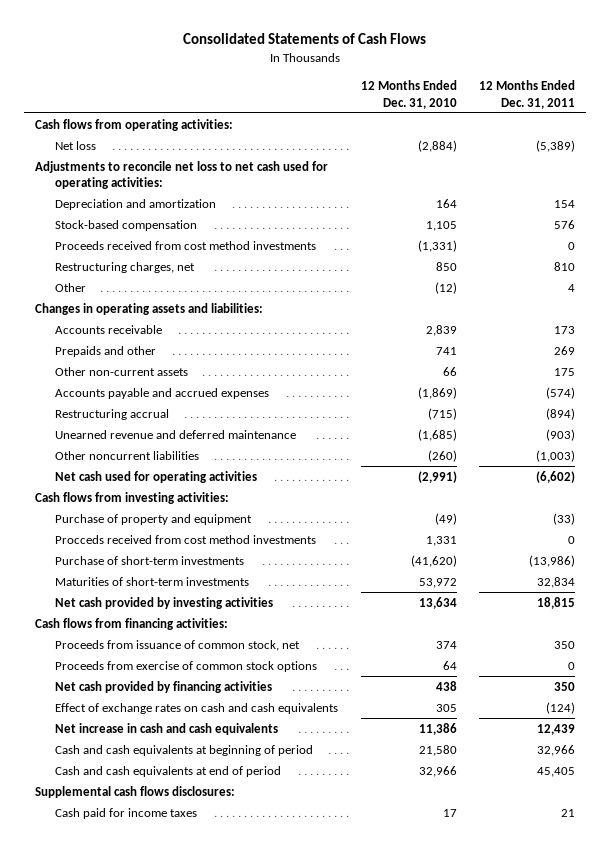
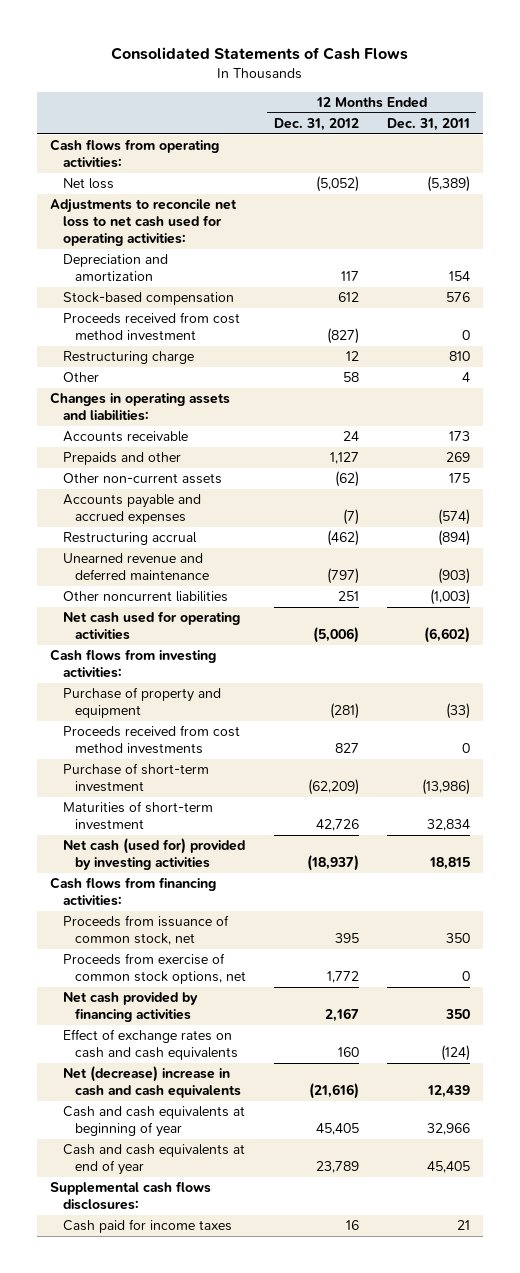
[360,80,457,109] 12 Months Ended Dec. 31, 2010 -> none
none -> [273,117,359,131] Dec. 31, 2012
none -> [62,312,240,342] Proceeds received from cost method investment
[55,261,196,273] Restructuring charges, net -> [62,351,194,365] Restructuring charge
[55,534,317,544] Procceds received from cost method investments -> none
[55,240,317,250] Proceeds received from cost method investments -> [62,725,240,755] Proceeds received from cost method investments
[55,555,245,565] Purchase of short-term investments -> [62,763,209,793] Purchase of short-term investment
[55,576,250,586] Maturities of short-term investments -> [62,801,213,831] Maturities of short-term investment
[55,596,274,609] Net cash provided by investing activities -> [62,838,245,871] Net cash (used for) provided by investing activities
[55,660,318,672] Proceeds from exercise of common stock options -> [62,953,247,985] Proceeds from exercise of common stock options, net
[55,722,279,735] Net increase in cash and cash equivalents -> [62,1066,242,1099] Net (decrease) increase in cash and cash equivalents
[55,744,314,756] Cash and cash equivalents at beginning of period -> [62,1106,245,1138] Cash and cash equivalents at beginning of year
[55,765,282,777] Cash and cash equivalents at end of period -> [62,1144,245,1176] Cash and cash equivalents at end of year

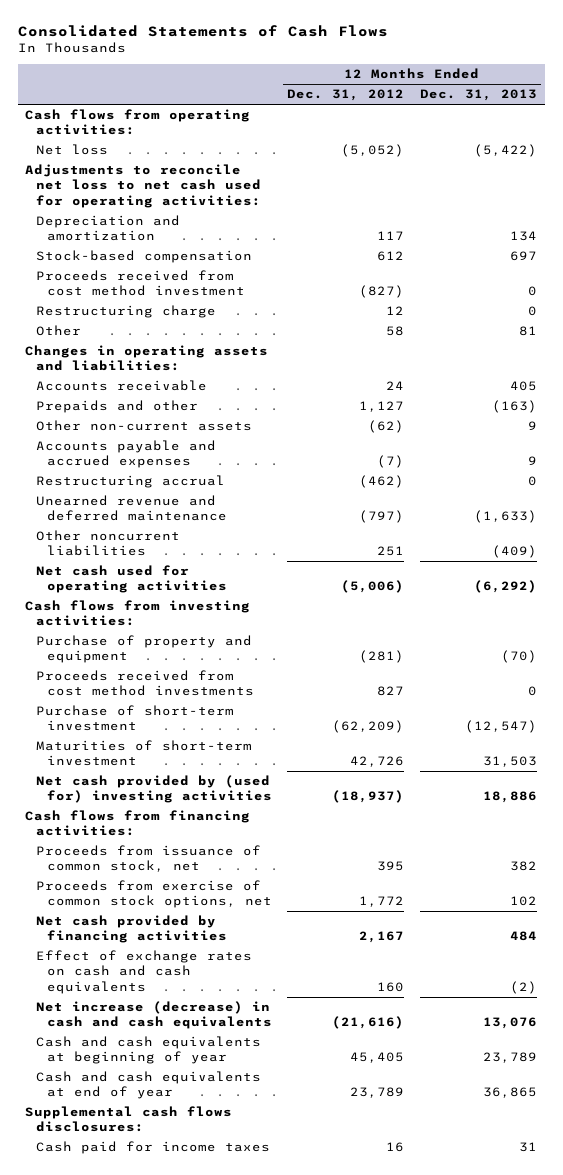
[386,117,470,131] Dec. 31, 2011 -> none
none -> [420,89,538,102] Dec. 31, 2013
[62,838,245,871] Net cash (used for) provided by investing activities -> [36,775,272,804] Net cash provided by (used for) investing activities
[62,1066,242,1099] Net (decrease) increase in cash and cash equivalents -> [36,1001,272,1030] Net increase (decrease) in cash and cash equivalents

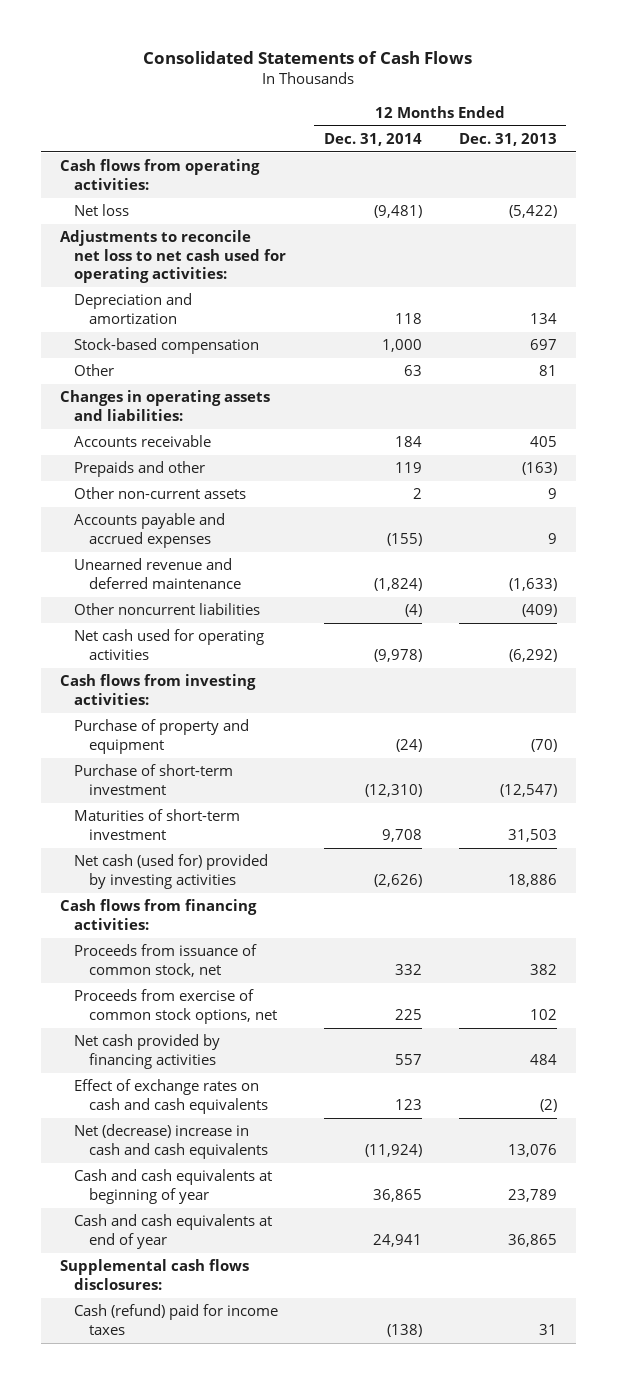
[287,89,405,102] Dec. 31, 2012 -> none
none -> [323,133,422,147] Dec. 31, 2014
[36,270,245,297] Proceeds received from cost method investment -> none
[36,305,217,319] Restructuring charge -> none
[36,475,226,489] Restructuring accrual -> none
[36,670,254,697] Proceeds received from cost method investments -> none
[36,775,272,804] Net cash provided by (used for) investing activities -> [74,854,269,889] Net cash (used for) provided by investing activities
[36,1001,272,1030] Net increase (decrease) in cash and cash equivalents -> [74,1124,268,1159] Net (decrease) increase in cash and cash equivalents
[36,1141,271,1155] Cash paid for income taxes -> [74,1304,279,1335] Cash (refund) paid for income taxes

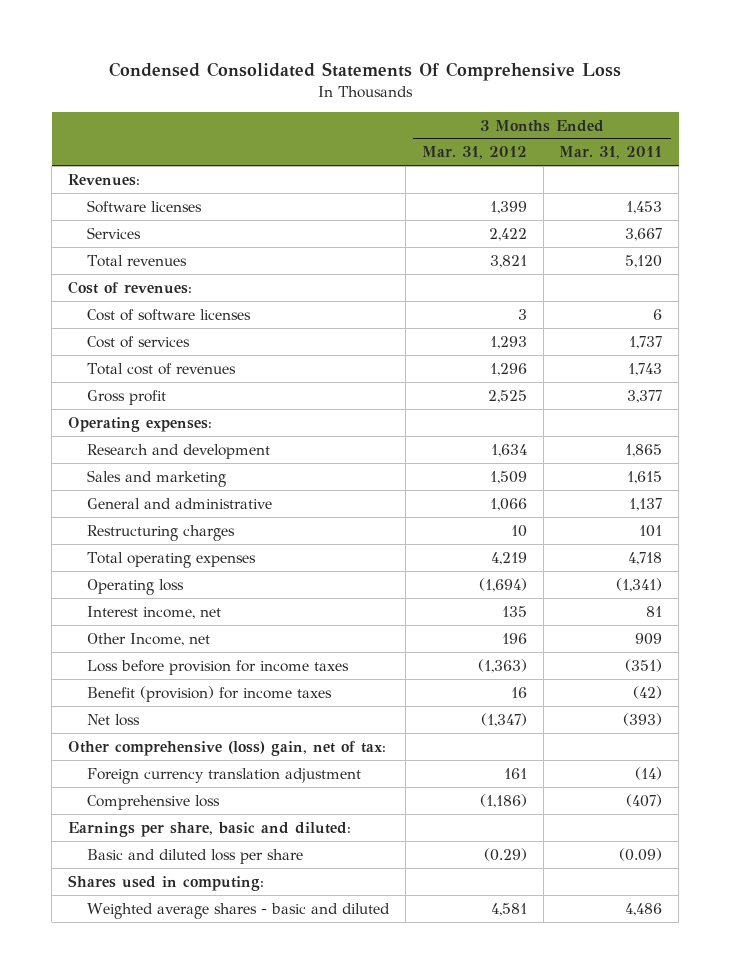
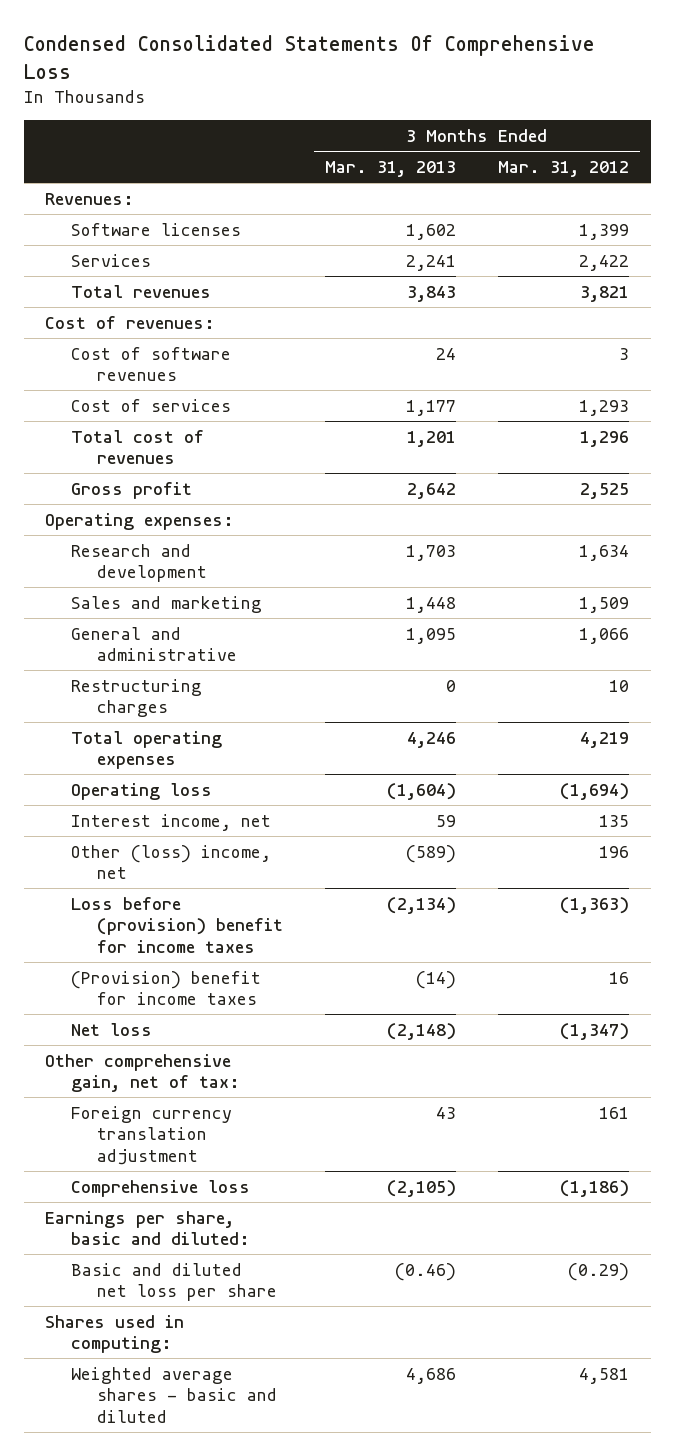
[559,146,663,160] Mar. 31, 2011 -> none
none -> [325,160,457,177] Mar. 31, 2013
[86,308,251,321] Cost of software licenses -> [70,346,231,382] Cost of software revenues
[86,632,210,646] Other Income, net -> [70,844,271,880] Other (loss) income, net
[86,659,349,675] Loss before provision for income taxes -> [70,896,283,953] Loss before (provision) benefit for income taxes
[86,685,332,702] Benefit (provision) for income taxes -> [70,970,261,1006] (Provision) benefit for income taxes
[68,740,387,756] Other comprehensive (loss) gain, net of tax: -> [44,1053,240,1093] Other comprehensive gain, net of tax:
[86,848,303,864] Basic and diluted loss per share -> [70,1262,277,1302] Basic and diluted net loss per share

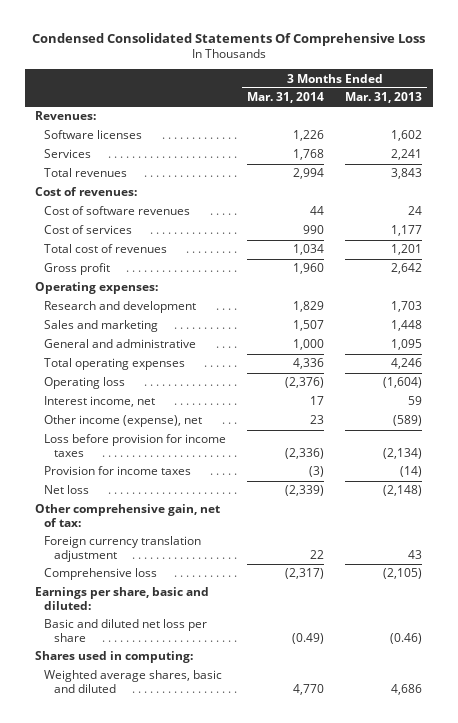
[498,160,630,177] Mar. 31, 2012 -> none
none -> [247,92,325,104] Mar. 31, 2014
[70,678,202,718] Restructuring charges -> none
[70,844,271,880] Other (loss) income, net -> [44,415,203,428] Other income (expense), net
[70,896,283,953] Loss before (provision) benefit for income taxes -> [44,434,227,457] Loss before provision for income taxes
[70,970,261,1006] (Provision) benefit for income taxes -> [44,466,192,476] Provision for income taxes
[70,1366,277,1423] Weighted average shares - basic and diluted -> [44,670,223,693] Weighted average shares, basic and diluted

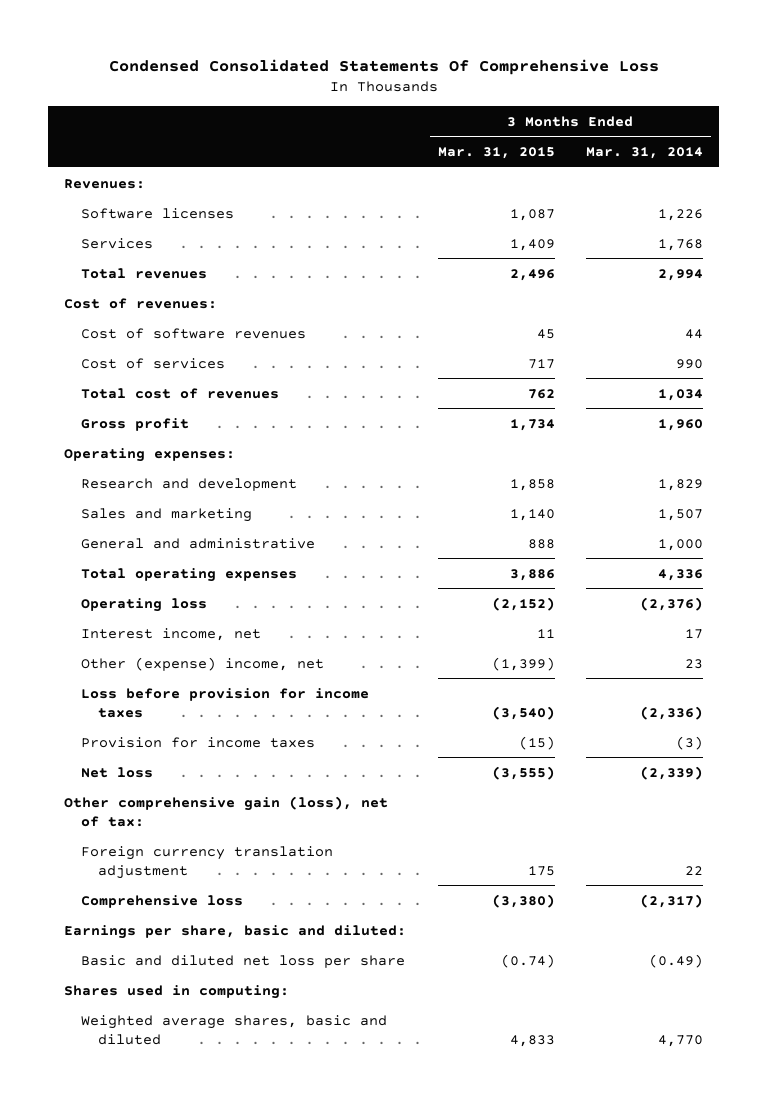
[345,92,423,104] Mar. 31, 2013 -> none
none -> [437,147,555,160] Mar. 31, 2015
[44,415,203,428] Other income (expense), net -> [81,656,325,671] Other (expense) income, net
[35,504,221,527] Other comprehensive gain, net of tax: -> [63,795,388,827] Other comprehensive gain (loss), net of tax:

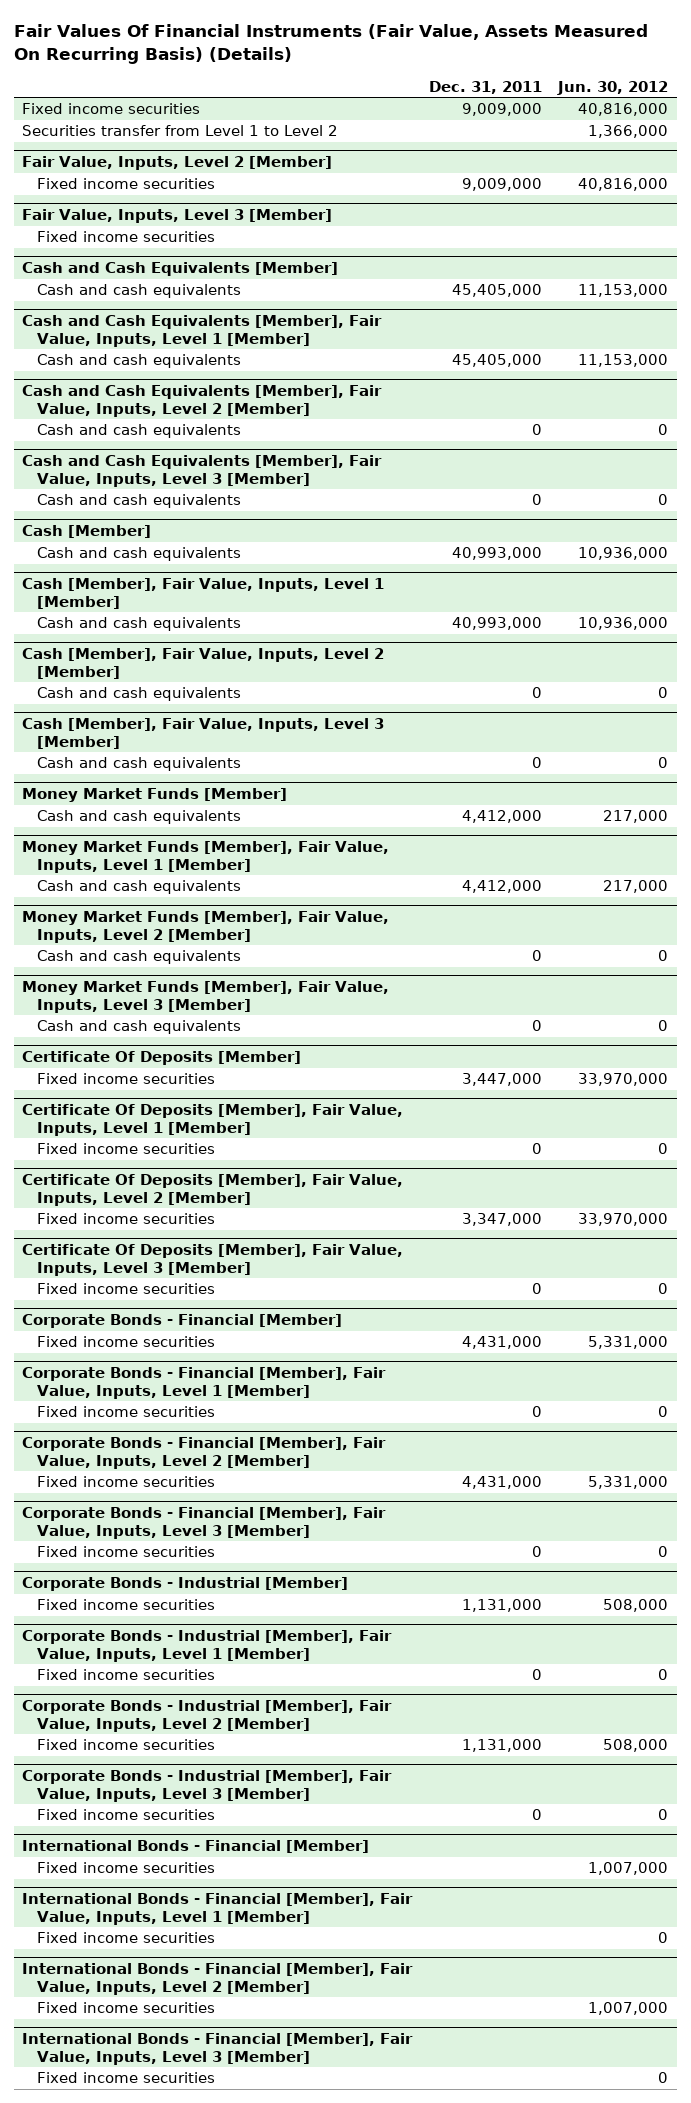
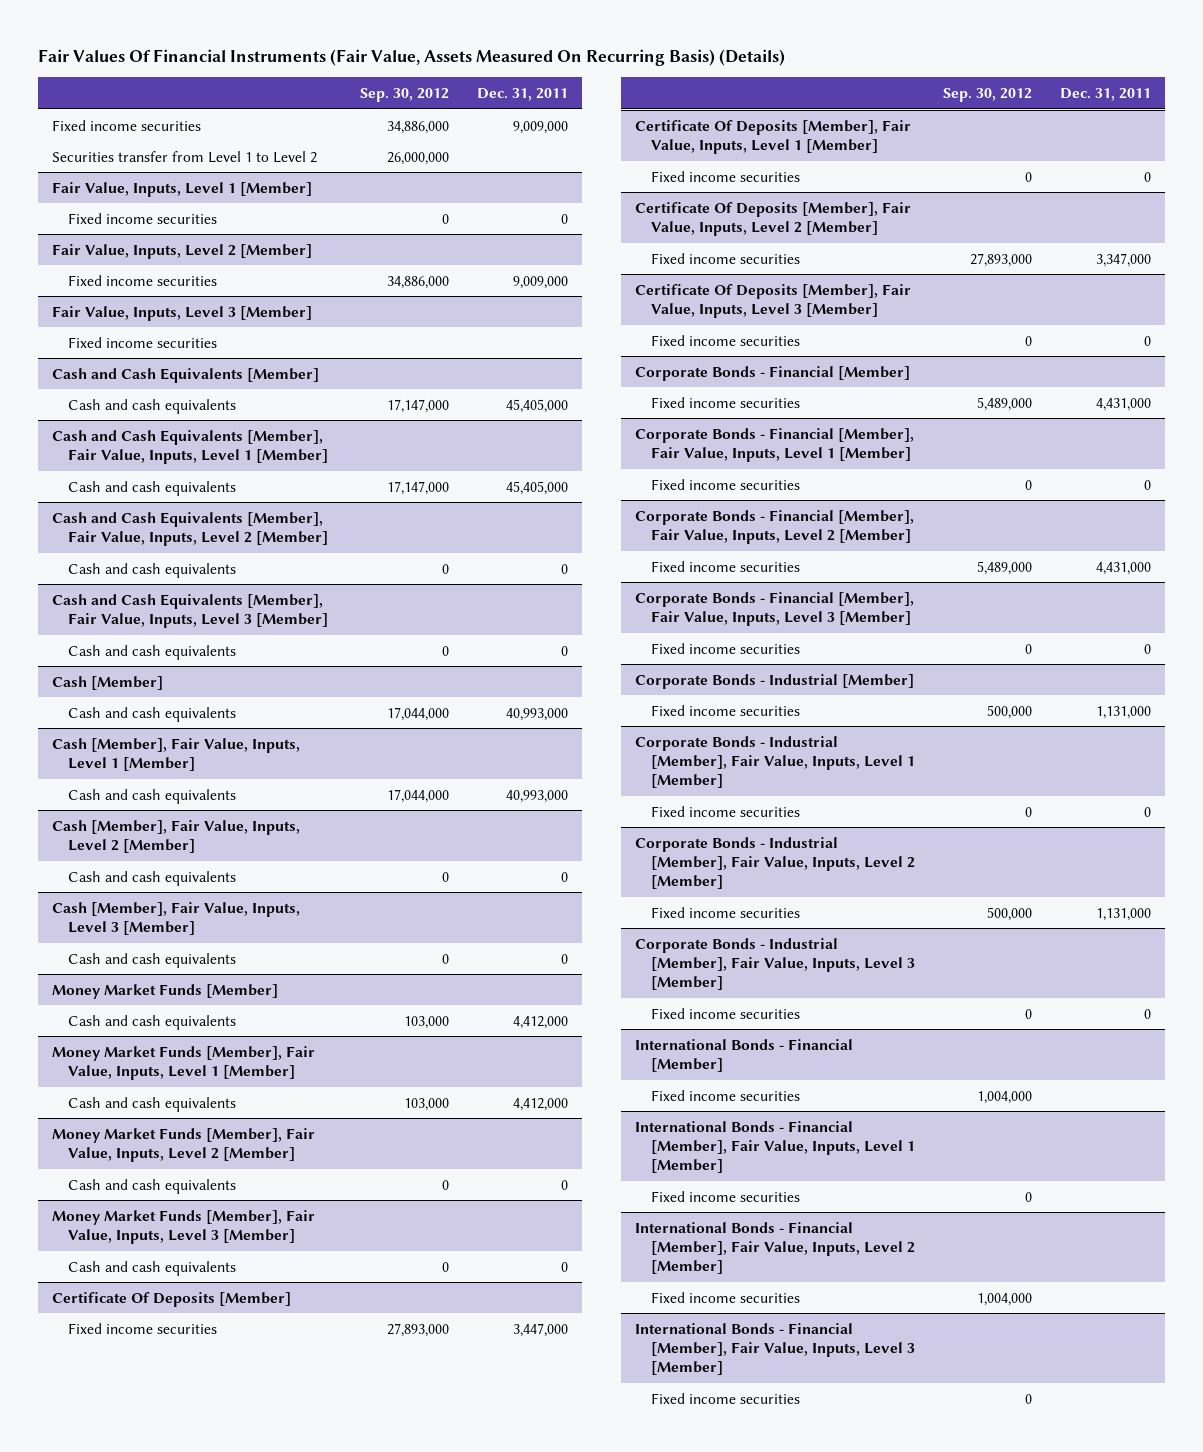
[557,80,669,95] Jun. 30, 2012 -> none
none -> [360,87,450,102] Sep. 30, 2012
none -> [52,181,313,197] Fair Value, Inputs, Level 1 [Member]
none -> [68,212,218,224] Fixed income securities

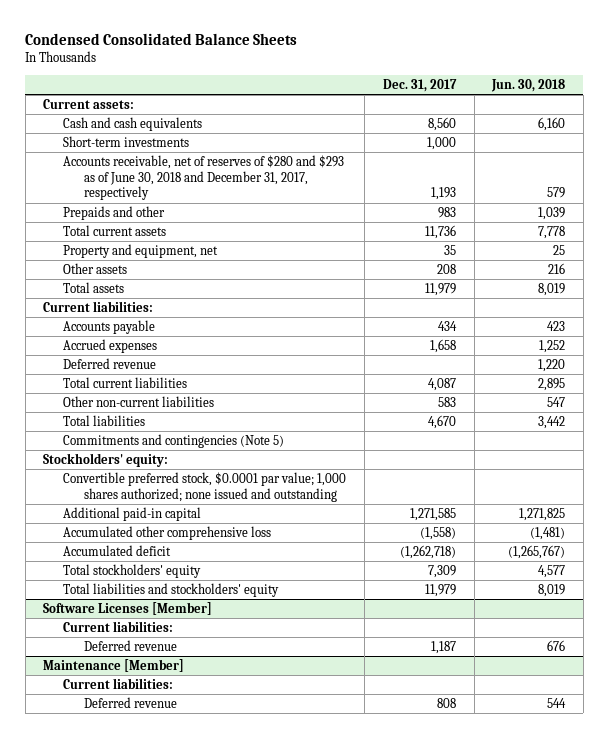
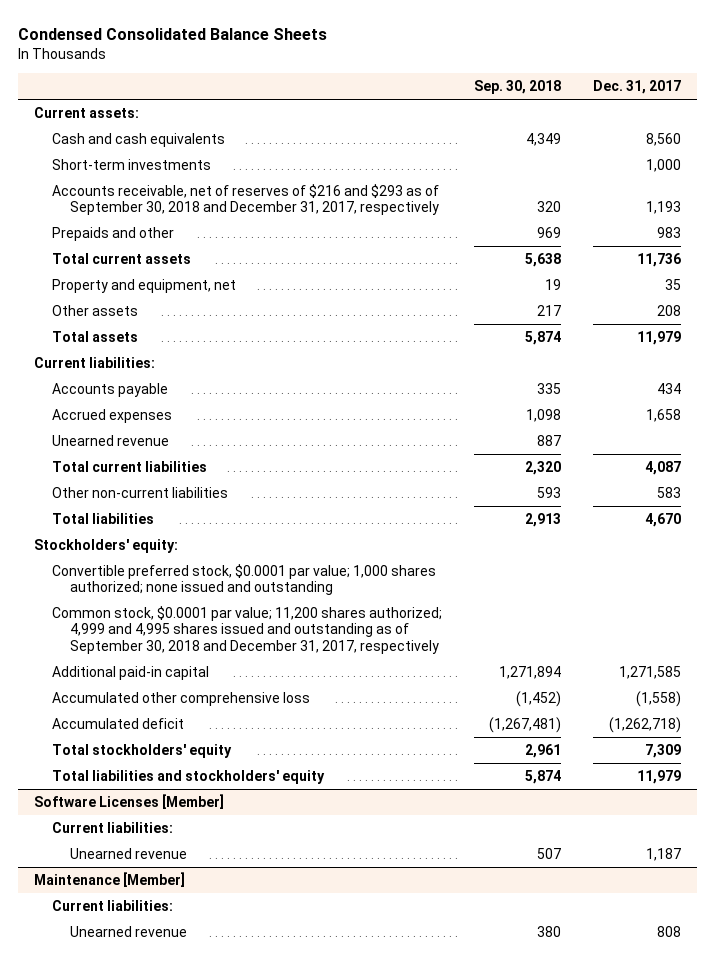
[491,78,566,92] Jun. 30, 2018 -> none
none -> [474,80,562,95] Sep. 30, 2018
[63,155,345,201] Accounts receivable, net of reserves of $280 and $293 as of June 30, 2018 and December 31, 2017, respectively -> [52,183,440,216] Accounts receivable, net of reserves of $216 and $293 as of September 30, 2018 and December 31, 2017, respectively
[63,358,157,370] Deferred revenue -> [52,434,170,446] Unearned revenue
[63,434,285,449] Commitments and contingencies (Note 5) -> none
none -> [52,605,443,654] Common stock, $0.0001 par value; 11,200 shares authorized; 4,999 and 4,995 shares issued and outstanding as of September 30, 2018 and December 31, 2017, respectively
[83,640,177,652] Deferred revenue -> [69,847,187,859] Unearned revenue
[83,697,177,709] Deferred revenue -> [69,925,187,937] Unearned revenue

